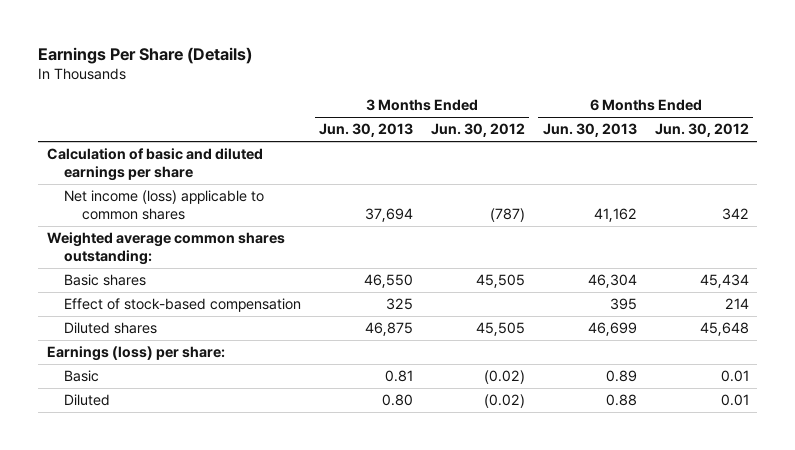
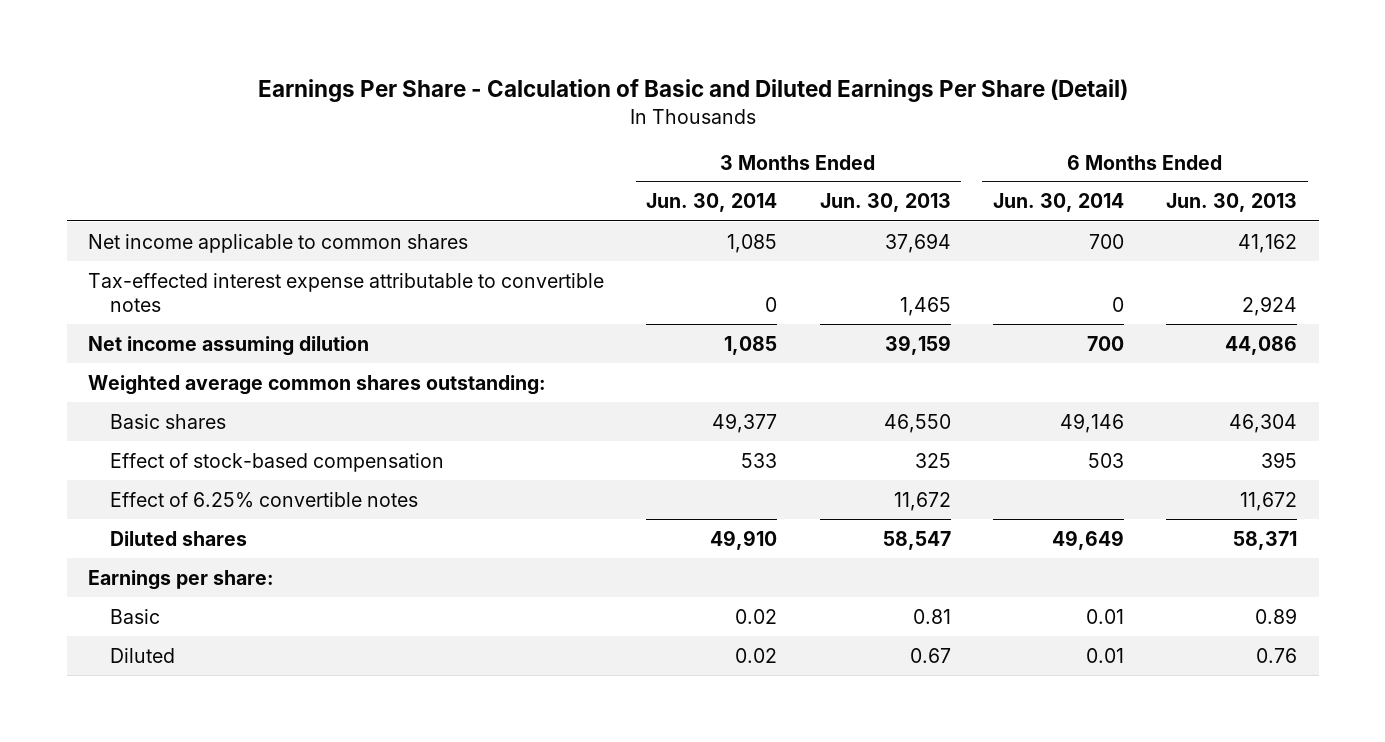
[37,46,252,64] Earnings Per Share (Details) -> [257,79,1128,103] Earnings Per Share - Calculation of Basic and Diluted Earnings Per Share (Detail)
[430,123,525,138] Jun. 30, 2012 -> none
[654,123,749,138] Jun. 30, 2012 -> none
none -> [646,193,778,213] Jun. 30, 2014
none -> [992,193,1124,213] Jun. 30, 2014
[46,148,263,181] Calculation of basic and diluted earnings per share -> none
[64,190,265,220] Net income (loss) applicable to common shares -> [87,233,468,253] Net income applicable to common shares
none -> [87,272,604,312] Tax-effected interest expense attributable to convertible notes
none -> [87,335,369,356] Net income assuming dilution
none -> [110,491,419,508] Effect of 6.25% convertible notes
[365,322,414,337] 46,875 -> [882,530,951,550] 58,547
[587,322,637,337] 46,699 -> [1233,530,1298,550] 58,371
[46,346,225,362] Earnings (loss) per share: -> [87,569,274,590] Earnings per share:
[382,394,414,407] 0.80 -> [909,647,951,663] 0.67
[605,394,637,407] 0.88 -> [1256,647,1298,663] 0.76

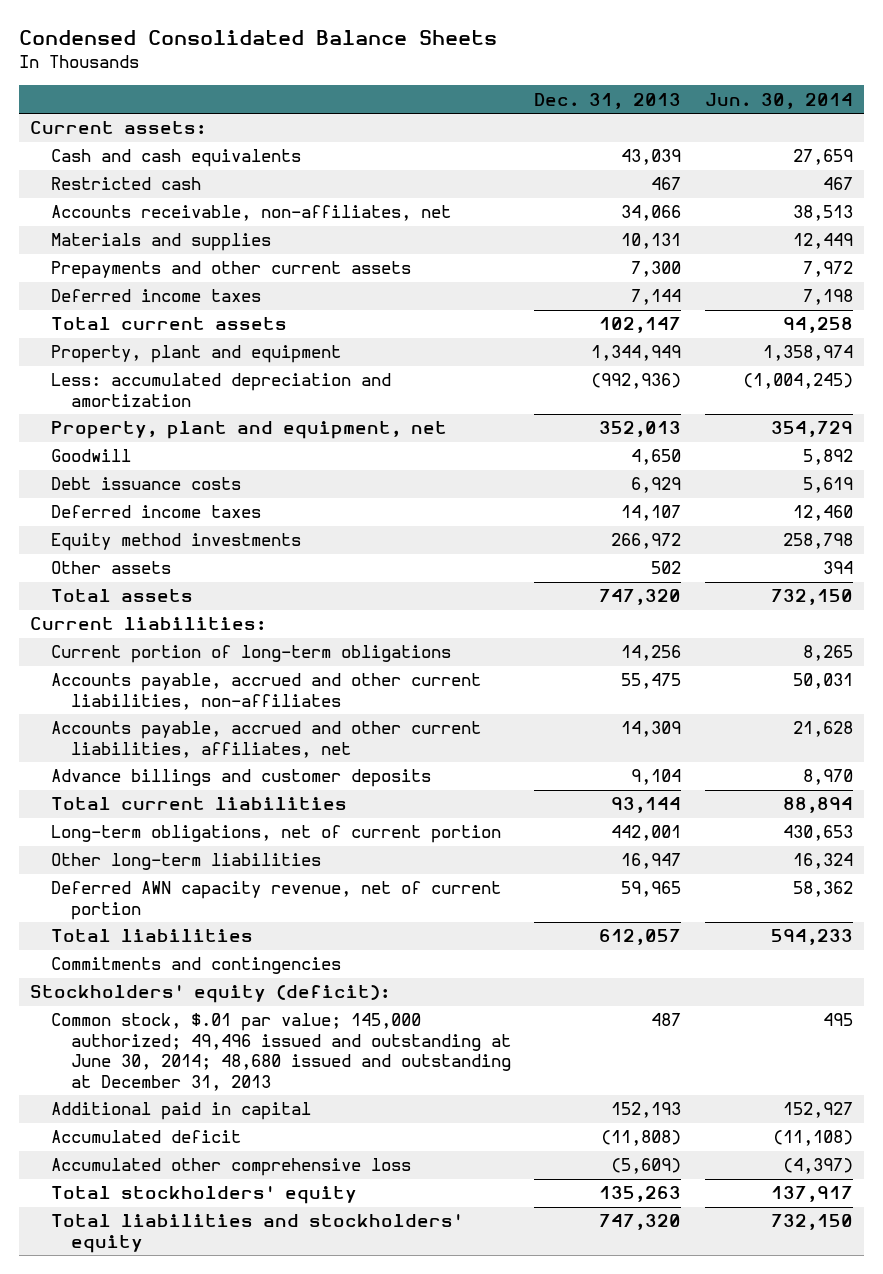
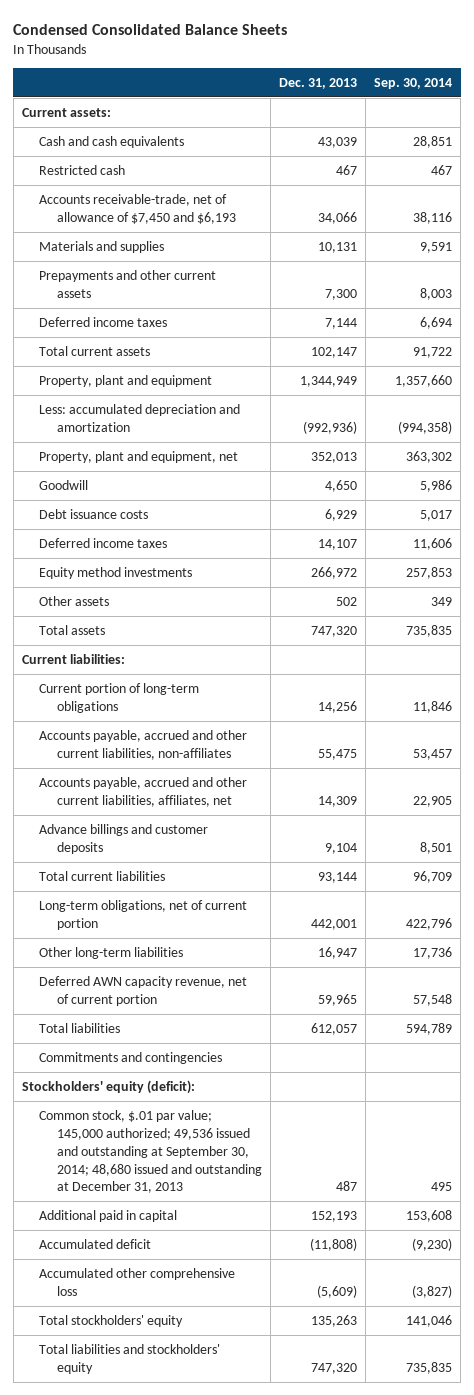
[704,92,853,109] Jun. 30, 2014 -> none
none -> [374,77,453,89] Sep. 30, 2014
[50,205,451,222] Accounts receivable, non-affiliates, net -> [39,193,236,224] Accounts receivable-trade, net of allowance of $7,450 and $6,193
[50,1013,511,1091] Common stock, $.01 par value; 145,000 authorized; 49,496 issued and outstanding at June 30, 2014; 48,680 issued and outstanding at December 31, 2013 -> [39,1109,262,1194] Common stock, $.01 par value; 145,000 authorized; 49,536 issued and outstanding at September 30, 2014; 48,680 issued and outstanding at December 31, 2013

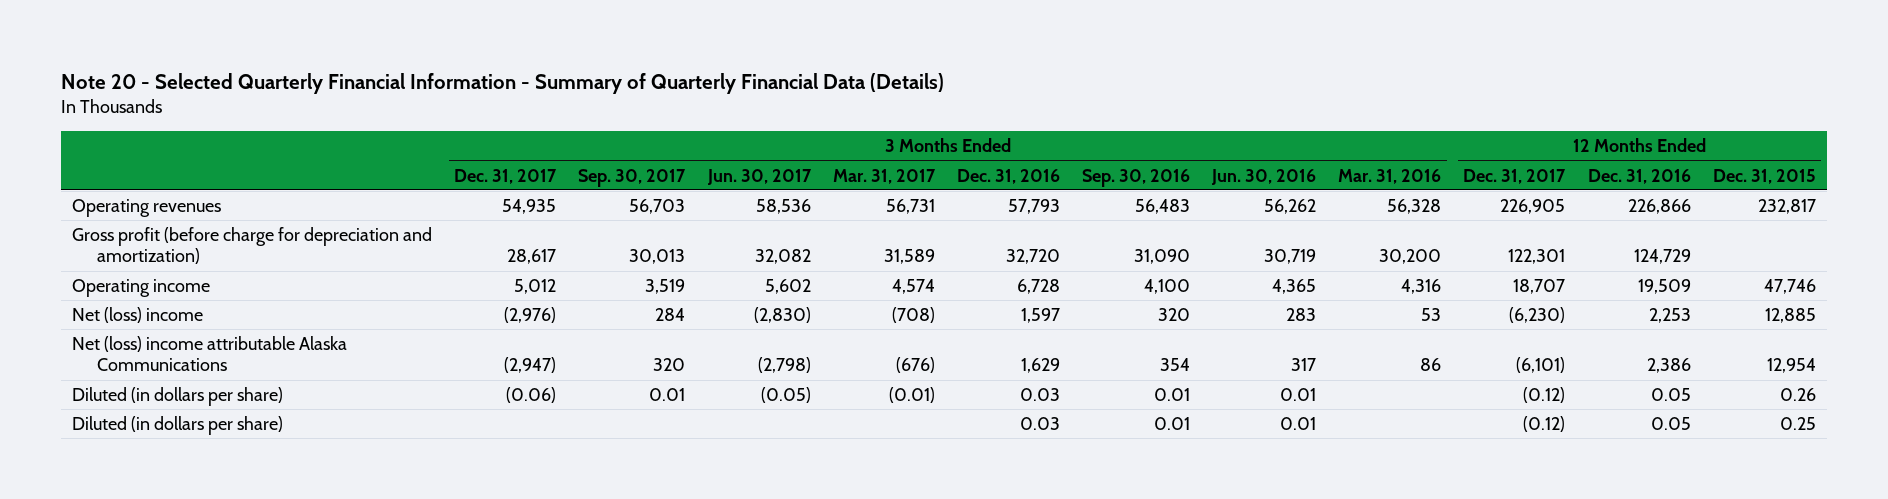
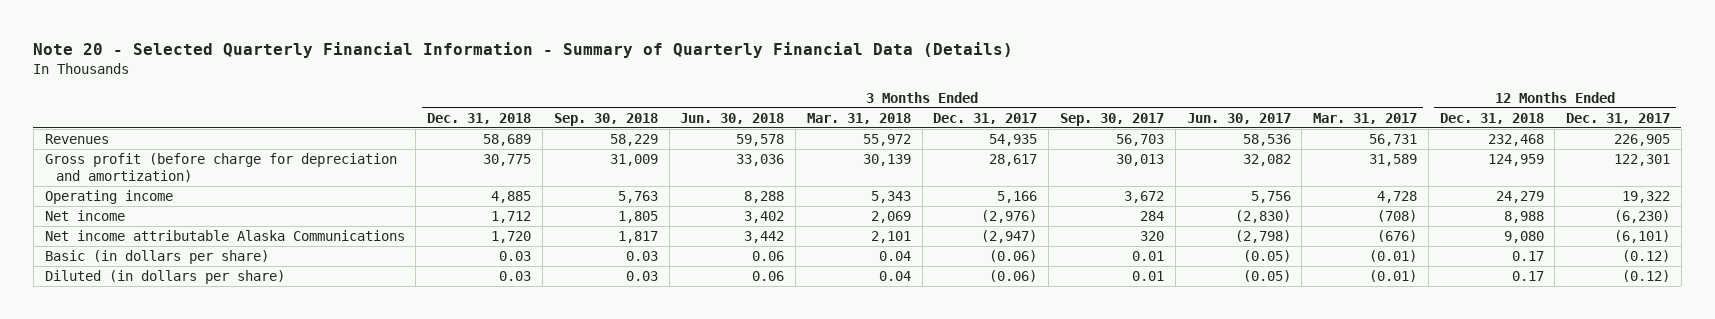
[956,168,1060,184] Dec. 31, 2016 -> none
[1082,168,1191,187] Sep. 30, 2016 -> none
[1211,168,1317,185] Jun. 30, 2016 -> none
[1338,168,1442,184] Mar. 31, 2016 -> none
[1587,168,1691,184] Dec. 31, 2016 -> none
[1712,168,1816,184] Dec. 31, 2015 -> none
none -> [427,112,532,124] Dec. 31, 2018
none -> [553,112,658,126] Sep. 30, 2018
none -> [680,112,785,124] Jun. 30, 2018
none -> [806,112,911,124] Mar. 31, 2018
none -> [1439,112,1544,124] Dec. 31, 2018
[72,198,222,217] Operating revenues -> [44,134,109,145] Revenues
[514,278,557,294] 5,012 -> [997,191,1038,204] 5,166
[645,278,686,294] 3,519 -> [1123,191,1164,204] 3,672
[764,278,811,294] 5,602 -> [1250,191,1291,204] 5,756
[891,278,935,294] 4,574 -> [1377,191,1418,204] 4,728
[1513,278,1566,294] 18,707 -> [1622,191,1671,204] 19,322
[72,306,204,323] Net (loss) income -> [44,210,125,222] Net income
[72,335,348,372] Net (loss) income attributable Alaska Communications -> [44,230,405,242] Net income attributable Alaska Communications
none -> [44,250,269,265] Basic (in dollars per share)
[72,415,284,435] Diluted (in dollars per share) -> none

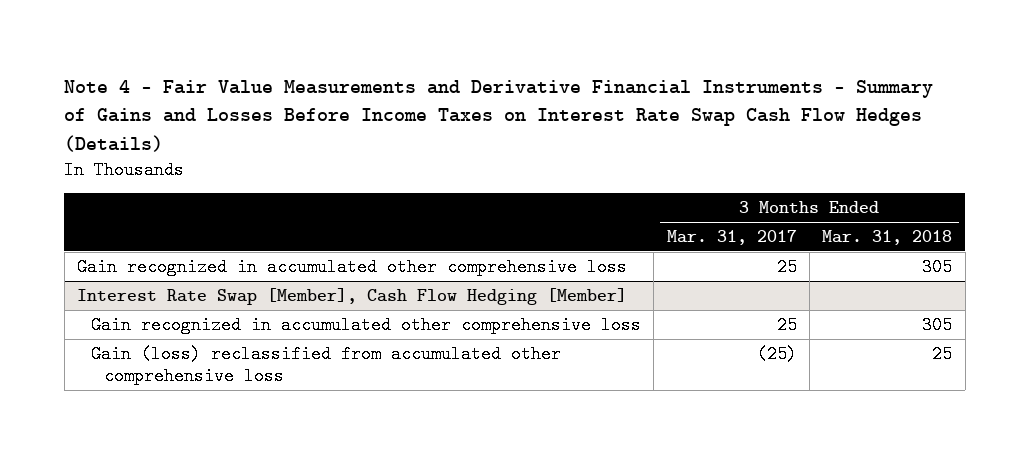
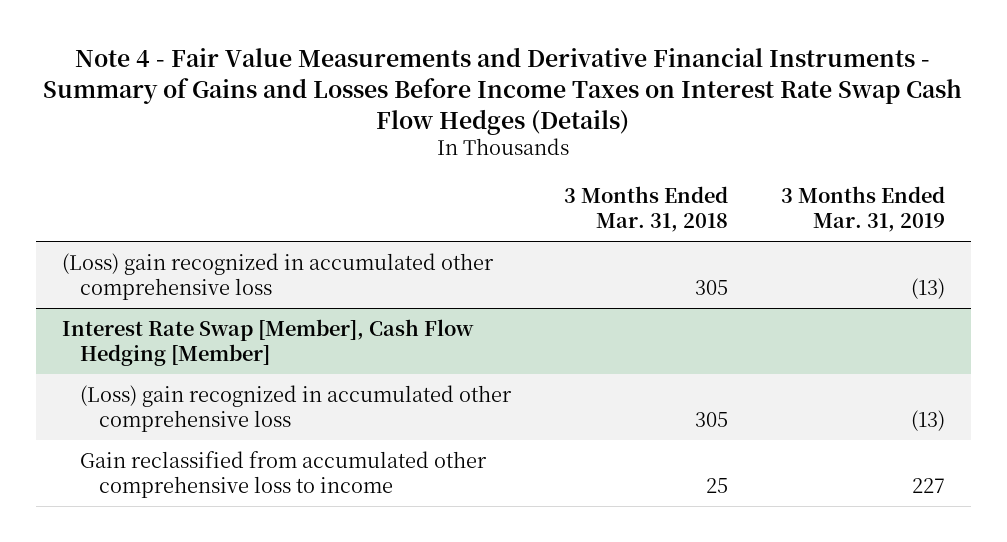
[666,230,797,246] Mar. 31, 2017 -> none
none -> [780,185,945,233] 3 Months Ended Mar. 31, 2019
[76,258,627,277] Gain recognized in accumulated other comprehensive loss -> [62,252,495,300] (Loss) gain recognized in accumulated other comprehensive loss
[90,316,641,335] Gain recognized in accumulated other comprehensive loss -> [80,384,513,432] (Loss) gain recognized in accumulated other comprehensive loss
[90,345,561,386] Gain (loss) reclassified from accumulated other comprehensive loss -> [80,450,488,498] Gain reclassified from accumulated other comprehensive loss to income

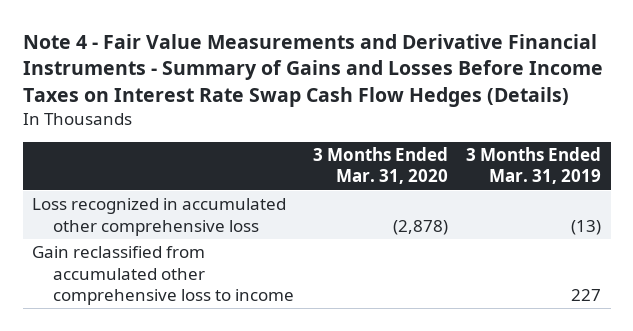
[564,185,729,233] 3 Months Ended Mar. 31, 2018 -> none
none -> [312,147,448,185] 3 Months Ended Mar. 31, 2020
[62,318,475,366] Interest Rate Swap [Member], Cash Flow Hedging [Member] -> none
[80,384,513,432] (Loss) gain recognized in accumulated other comprehensive loss -> none
[62,252,495,300] (Loss) gain recognized in accumulated other comprehensive loss -> [31,198,286,236] Loss recognized in accumulated other comprehensive loss

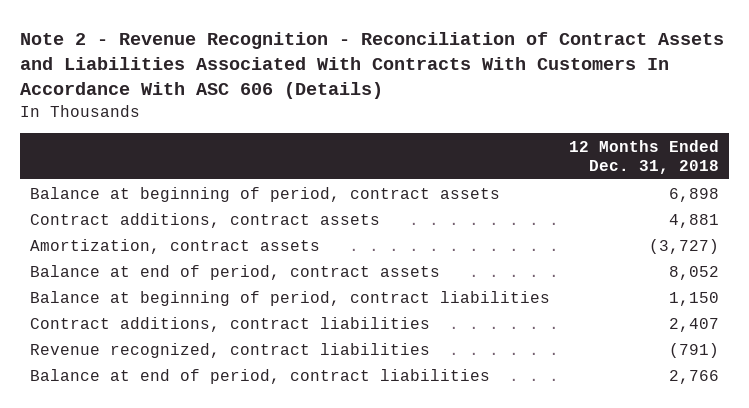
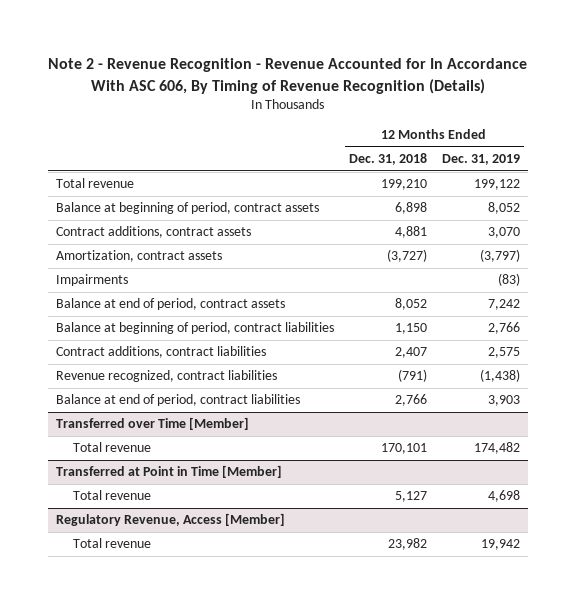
[19,31,724,100] Note 2 - Revenue Recognition - Reconciliation of Contract Assets and Liabilities Associated With Contracts With Customers In Accordance With ASC 606 (Details) -> [47,58,527,94] Note 2 - Revenue Recognition - Revenue Accounted for In Accordance With ASC 606, By Timing of Revenue Recognition (Details)
none -> [442,154,521,166] Dec. 31, 2019
none -> [55,178,134,189] Total revenue
none -> [55,274,128,287] Impairments
none -> [55,417,249,431] Transferred over Time [Member]
none -> [73,442,152,453] Total revenue
none -> [55,465,282,479] Transferred at Point in Time [Member]
none -> [73,490,152,501] Total revenue
none -> [55,513,285,527] Regulatory Revenue, Access [Member]
none -> [73,538,152,549] Total revenue

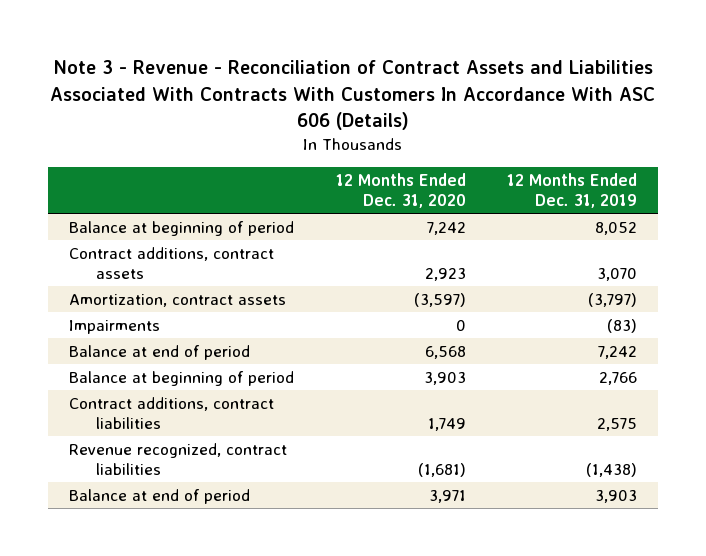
[47,58,527,94] Note 2 - Revenue Recognition - Revenue Accounted for In Accordance With ASC 606, By Timing of Revenue Recognition (Details) -> [50,60,656,131] Note 3 - Revenue - Reconciliation of Contract Assets and Liabilities Associated With Contracts With Customers In Accordance With ASC 606 (Details)
[348,153,427,166] Dec. 31, 2018 -> none
none -> [335,172,466,209] 12 Months Ended Dec. 31, 2020
[55,178,134,189] Total revenue -> none
[55,202,319,215] Balance at beginning of period, contract assets -> [68,220,294,236] Balance at beginning of period
[55,298,285,311] Balance at end of period, contract assets -> [68,344,250,360] Balance at end of period
[55,322,334,335] Balance at beginning of period, contract liabilities -> [68,370,294,386] Balance at beginning of period
[55,417,249,431] Transferred over Time [Member] -> none
[73,442,152,453] Total revenue -> none
[55,465,282,479] Transferred at Point in Time [Member] -> none
[73,490,152,501] Total revenue -> none
[55,513,285,527] Regulatory Revenue, Access [Member] -> none
[73,538,152,549] Total revenue -> none
[55,394,300,407] Balance at end of period, contract liabilities -> [68,488,250,504] Balance at end of period

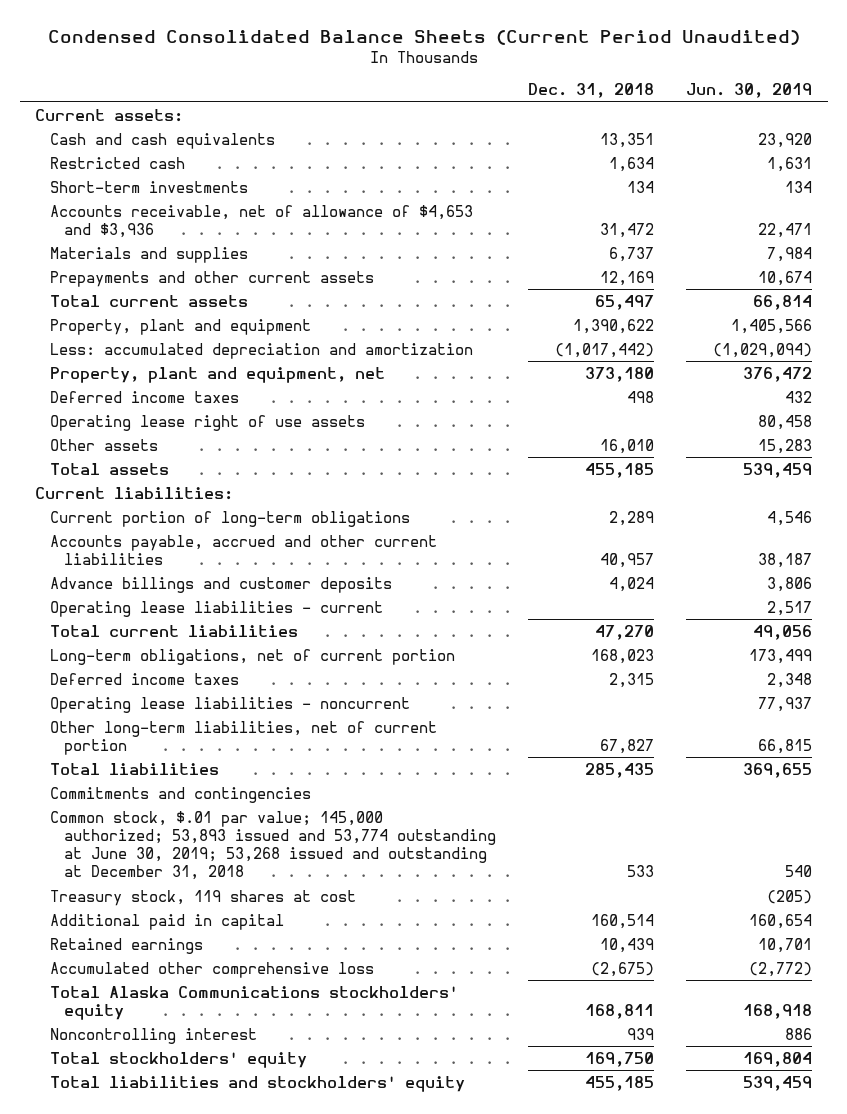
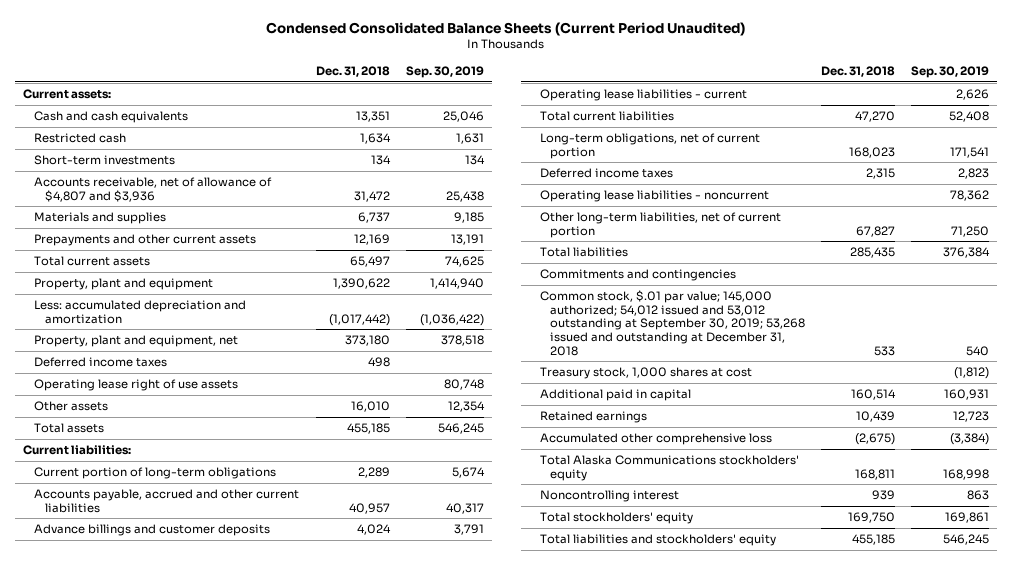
[685,83,812,99] Jun. 30, 2019 -> none
none -> [405,66,484,79] Sep. 30, 2019
[49,204,473,239] Accounts receivable, net of allowance of $4,653 and $3,936 -> [33,177,272,202] Accounts receivable, net of allowance of $4,807 and $3,936
[49,810,497,881] Common stock, $.01 par value; 145,000 authorized; 53,893 issued and 53,774 outstanding at June 30, 2019; 53,268 issued and outstanding at December 31, 2018 -> [539,290,806,356] Common stock, $.01 par value; 145,000 authorized; 54,012 issued and 53,012 outstanding at September 30, 2019; 53,268 issued and outstanding at December 31, 2018
[49,889,356,906] Treasury stock, 119 shares at cost -> [539,367,752,380] Treasury stock, 1,000 shares at cost

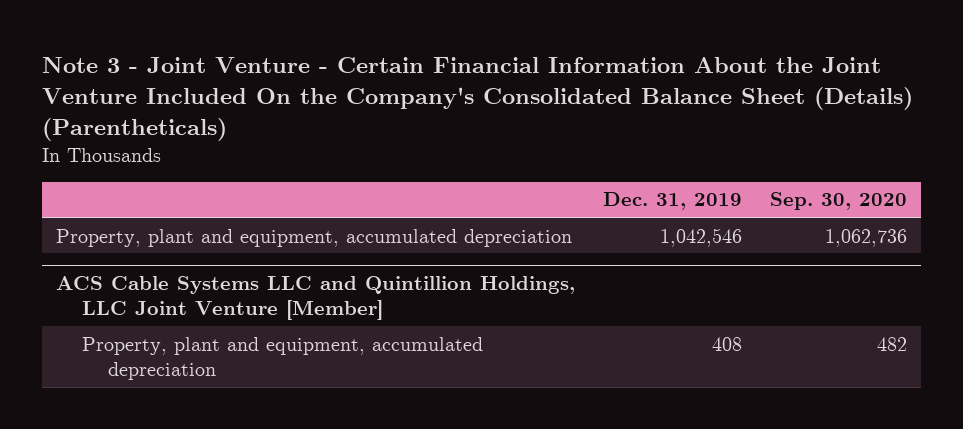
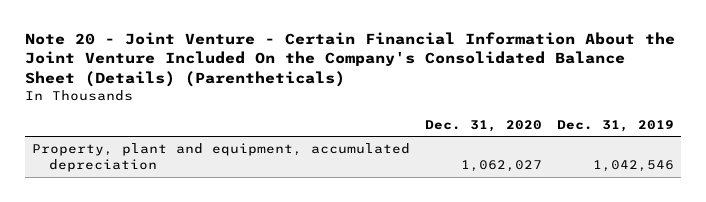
[42,57,914,141] Note 3 - Joint Venture - Certain Financial Information About the Joint Venture Included On the Company's Consolidated Balance Sheet (Details) (Parentheticals) -> [24,32,675,87] Note 20 - Joint Venture - Certain Financial Information About the Joint Venture Included On the Company's Consolidated Balance Sheet (Details) (Parentheticals)
[770,192,908,211] Sep. 30, 2020 -> none
none -> [424,119,542,132] Dec. 31, 2020
[56,276,576,321] ACS Cable Systems LLC and Quintillion Holdings, LLC Joint Venture [Member] -> none
[82,336,484,380] Property, plant and equipment, accumulated depreciation -> none

